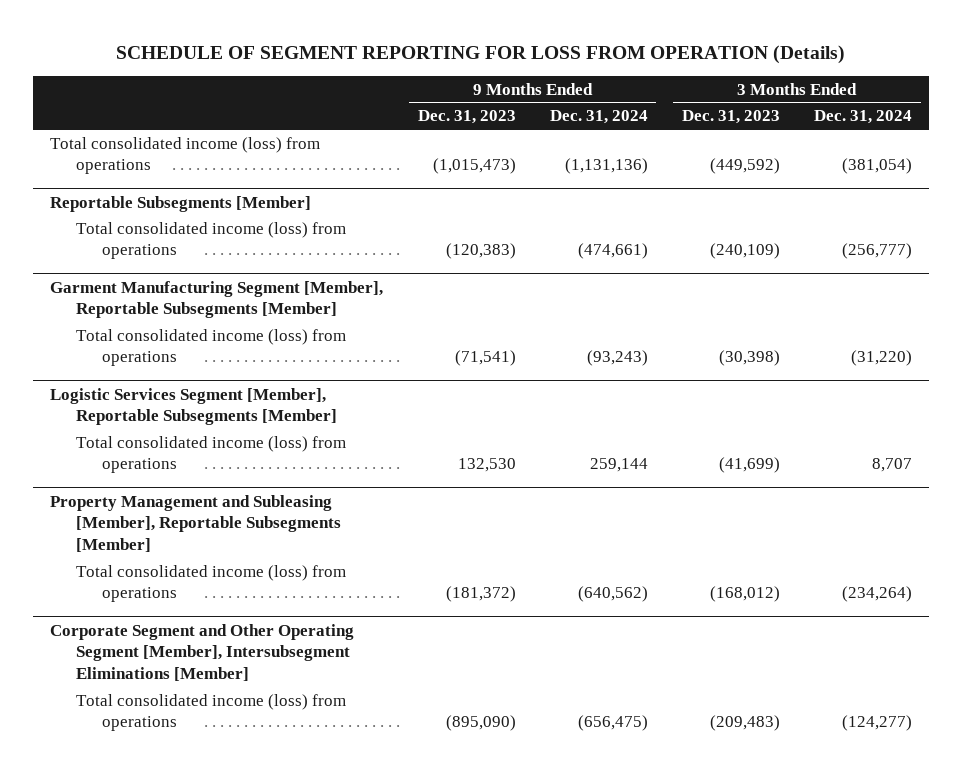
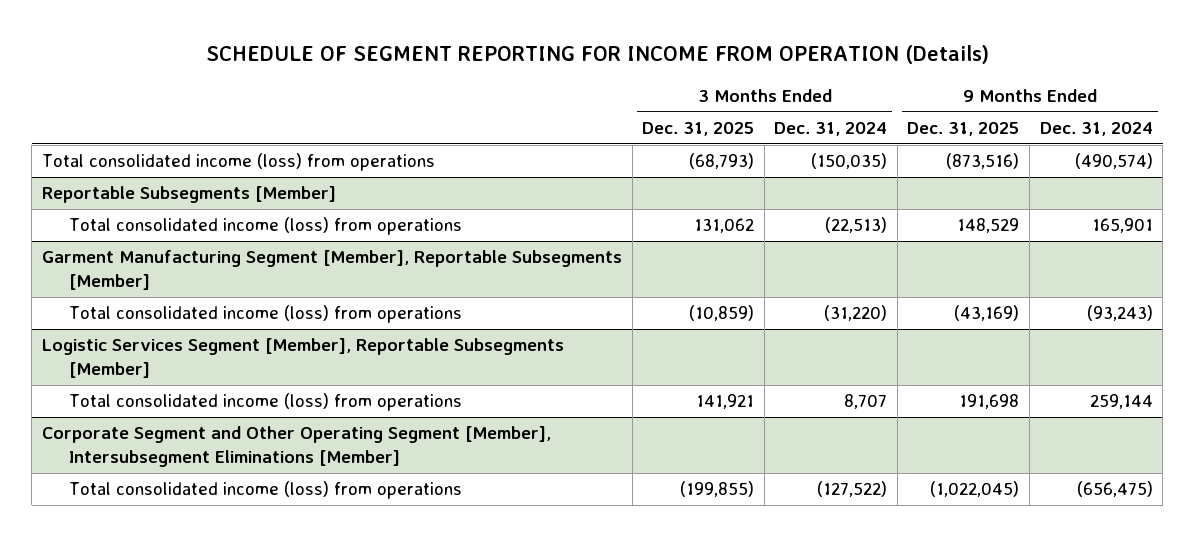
[116,45,846,65] SCHEDULE OF SEGMENT REPORTING FOR LOSS FROM OPERATION (Details) -> [206,44,990,64] SCHEDULE OF SEGMENT REPORTING FOR INCOME FROM OPERATION (Details)
[417,110,516,125] Dec. 31, 2023 -> none
[681,110,780,125] Dec. 31, 2023 -> none
none -> [642,122,755,137] Dec. 31, 2025
none -> [907,122,1020,137] Dec. 31, 2025
[564,158,648,175] (1,131,136) -> [1074,153,1153,170] (490,574)
[842,158,913,175] (381,054) -> [811,153,888,170] (150,035)
[577,243,648,260] (474,661) -> [1091,218,1153,234] 165,901
[842,243,913,260] (256,777) -> [825,217,888,234] (22,513)
[50,494,342,552] Property Management and Subleasing [Member], Reportable Subsegments [Member] -> none
[76,564,347,603] Total consolidated income (loss) from operations -> none
[842,715,913,732] (124,277) -> [817,481,888,498] (127,522)

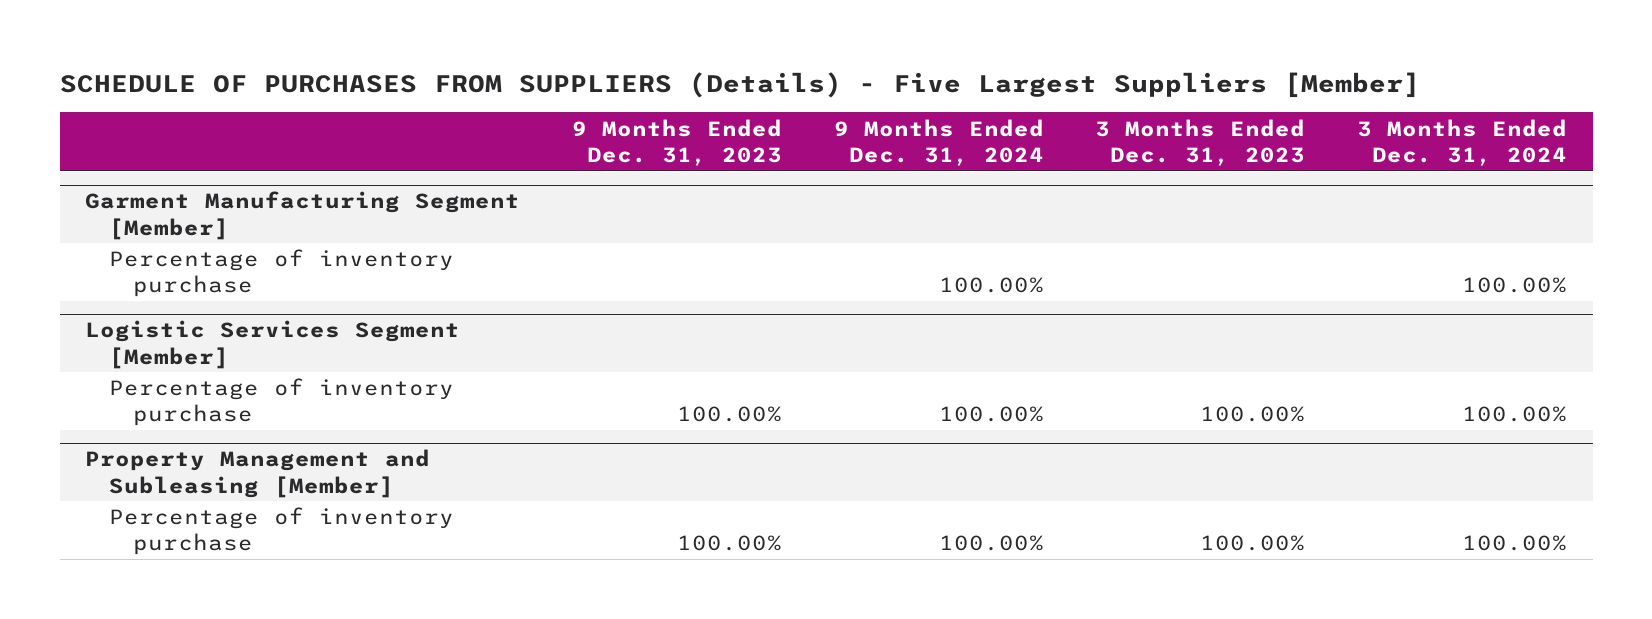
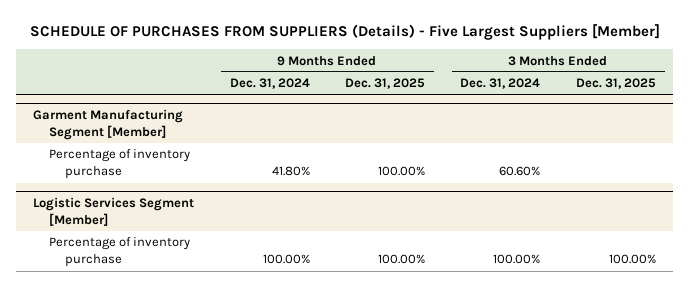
[572,118,783,166] 9 Months Ended Dec. 31, 2023 -> none
[1095,118,1306,166] 3 Months Ended Dec. 31, 2023 -> none
none -> [345,78,426,90] Dec. 31, 2025
none -> [575,78,656,90] Dec. 31, 2025
[938,277,1044,294] 100.00% -> [271,166,310,177] 41.80%
[1462,277,1568,294] 100.00% -> [499,166,541,177] 60.60%
[85,449,431,498] Property Management and Subleasing [Member] -> none
[109,507,455,556] Percentage of inventory purchase -> none

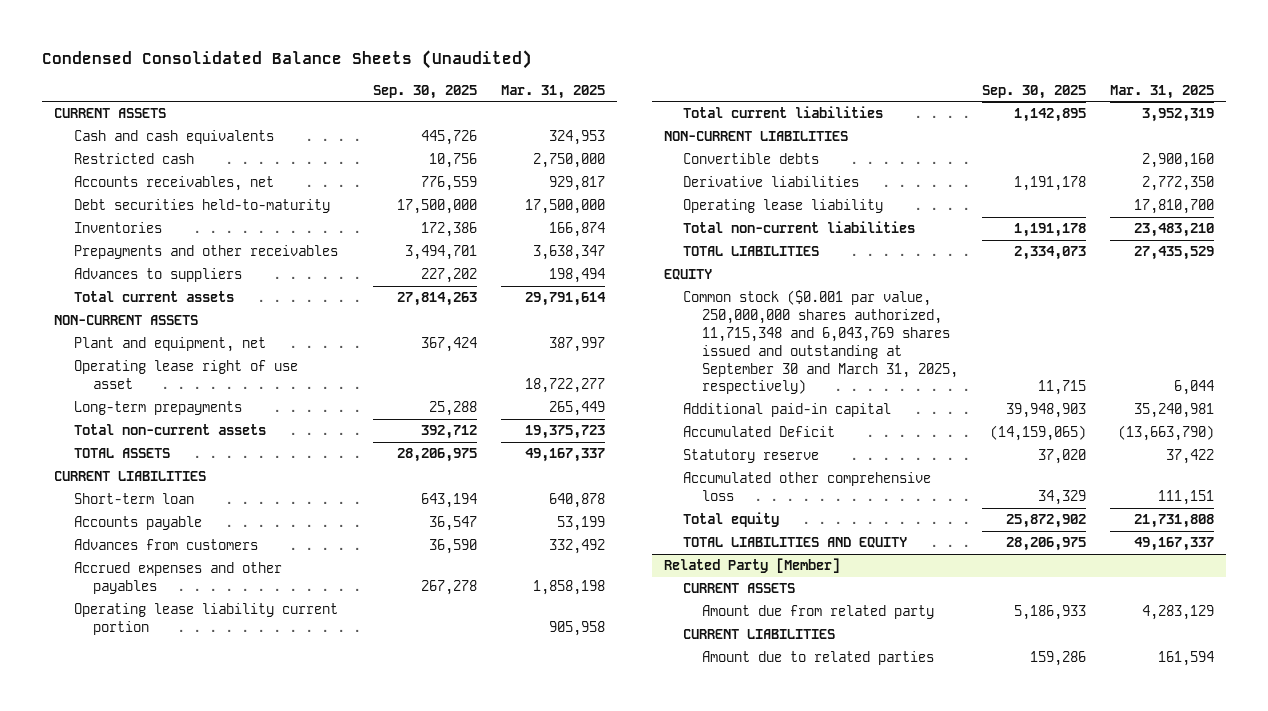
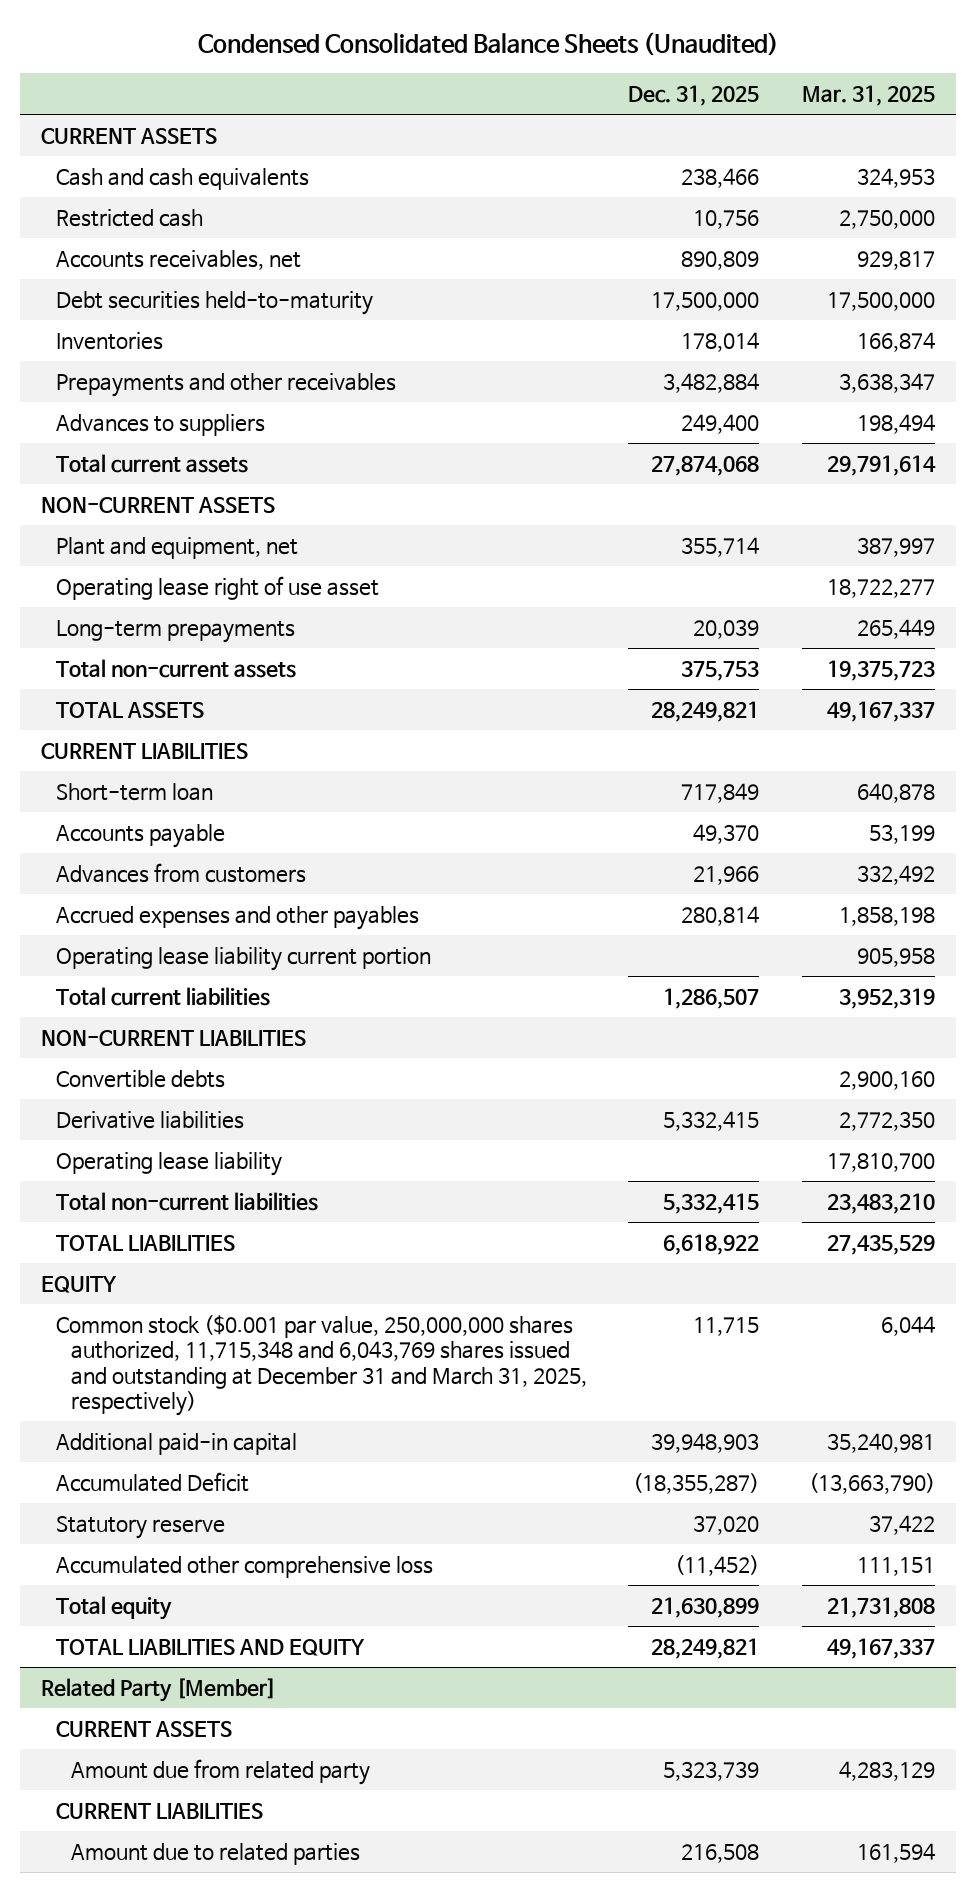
[372,84,477,99] Sep. 30, 2025 -> none
none -> [628,84,760,106] Dec. 31, 2025
[682,290,958,395] Common stock ($0.001 par value, 250,000,000 shares authorized, 11,715,348 and 6,043,769 shares issued and outstanding at September 30 and March 31, 2025, respectively) -> [55,1315,587,1416] Common stock ($0.001 par value, 250,000,000 shares authorized, 11,715,348 and 6,043,769 shares issued and outstanding at December 31 and March 31, 2025, respectively)

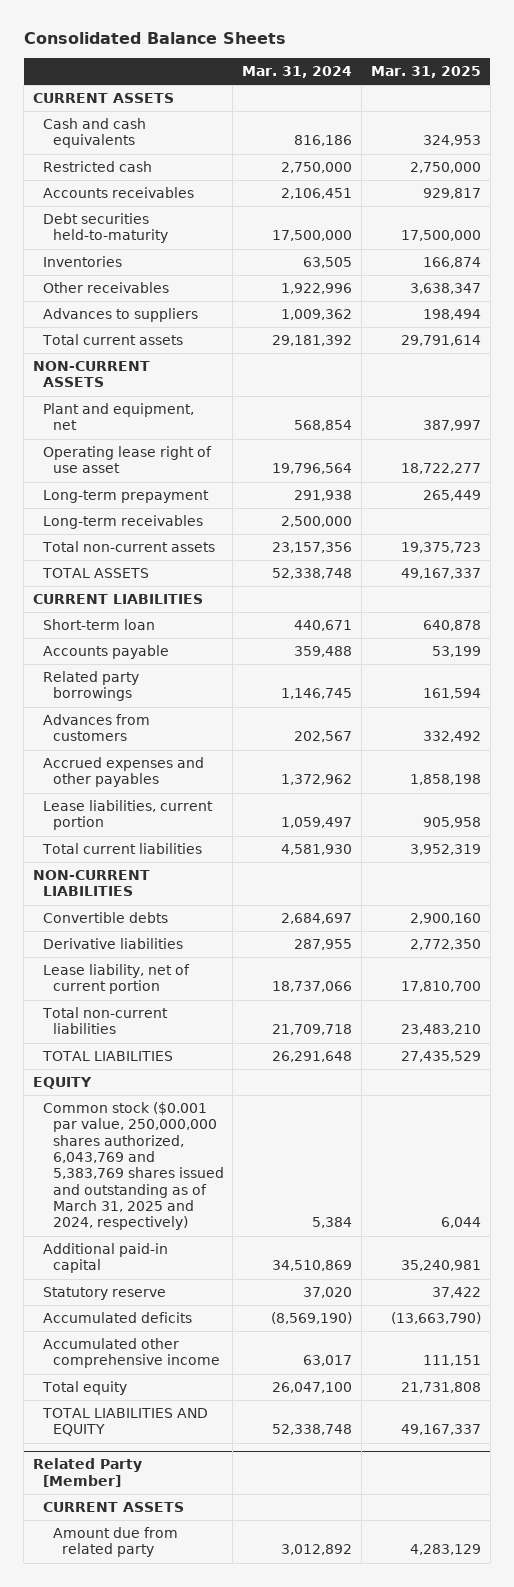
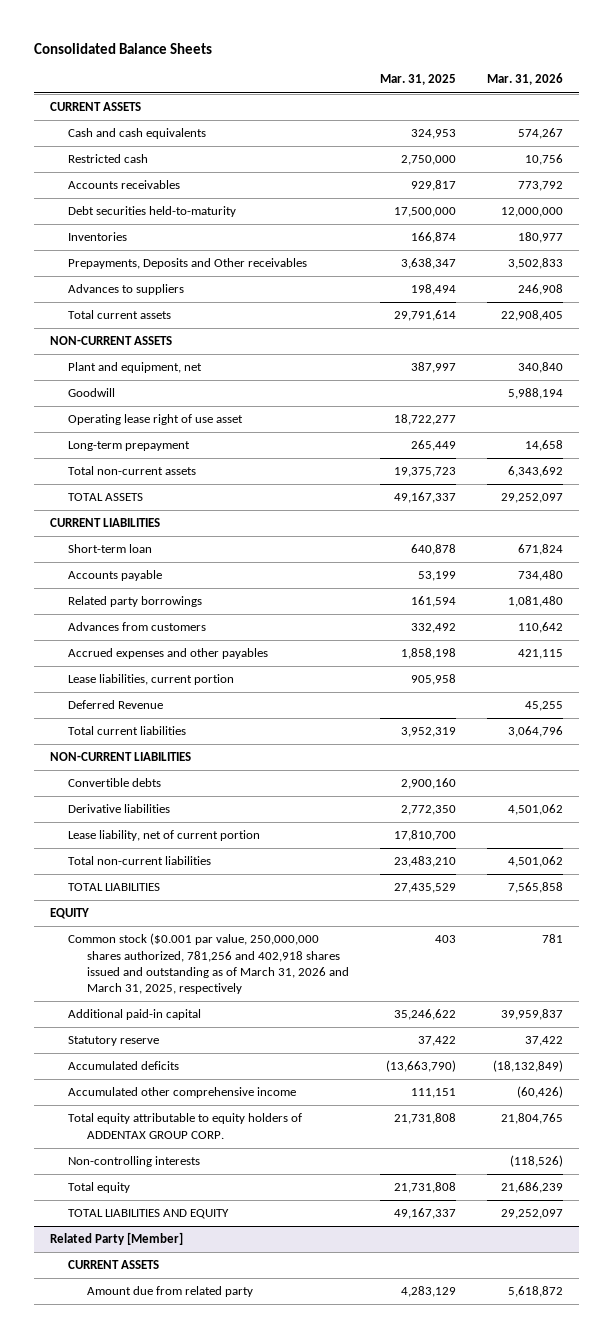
[242,65,353,78] Mar. 31, 2024 -> none
none -> [487,73,564,86] Mar. 31, 2026
[42,282,169,294] Other receivables -> [68,258,308,270] Prepayments, Deposits and Other receivables
none -> [68,388,116,398] Goodwill
[42,515,203,530] Long-term receivables -> none
none -> [68,700,164,710] Deferred Revenue
[42,1102,224,1231] Common stock ($0.001 par value, 250,000,000 shares authorized, 6,043,769 and 5,383,769 shares issued and outstanding as of March 31, 2025 and 2024, respectively) -> [68,933,349,995] Common stock ($0.001 par value, 250,000,000 shares authorized, 781,256 and 402,918 shares issued and outstanding as of March 31, 2026 and March 31, 2025, respectively
[441,1217,482,1229] 6,044 -> [434,935,456,944] 403
[401,1260,482,1272] 35,240,981 -> [393,1009,456,1021] 35,246,622
none -> [68,1113,303,1139] Total equity attributable to equity holders of ADDENTAX GROUP CORP.
none -> [68,1156,201,1168] Non-controlling interests

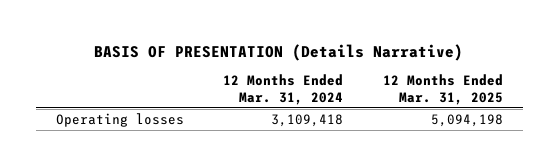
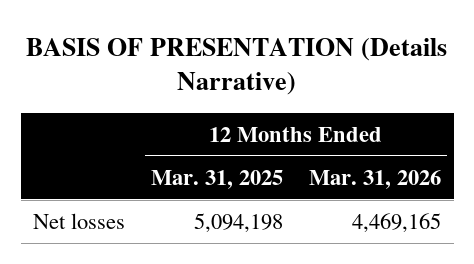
[223,74,344,105] 12 Months Ended Mar. 31, 2024 -> none
none -> [308,169,441,189] Mar. 31, 2026
[55,112,184,127] Operating losses -> [33,212,126,229] Net losses

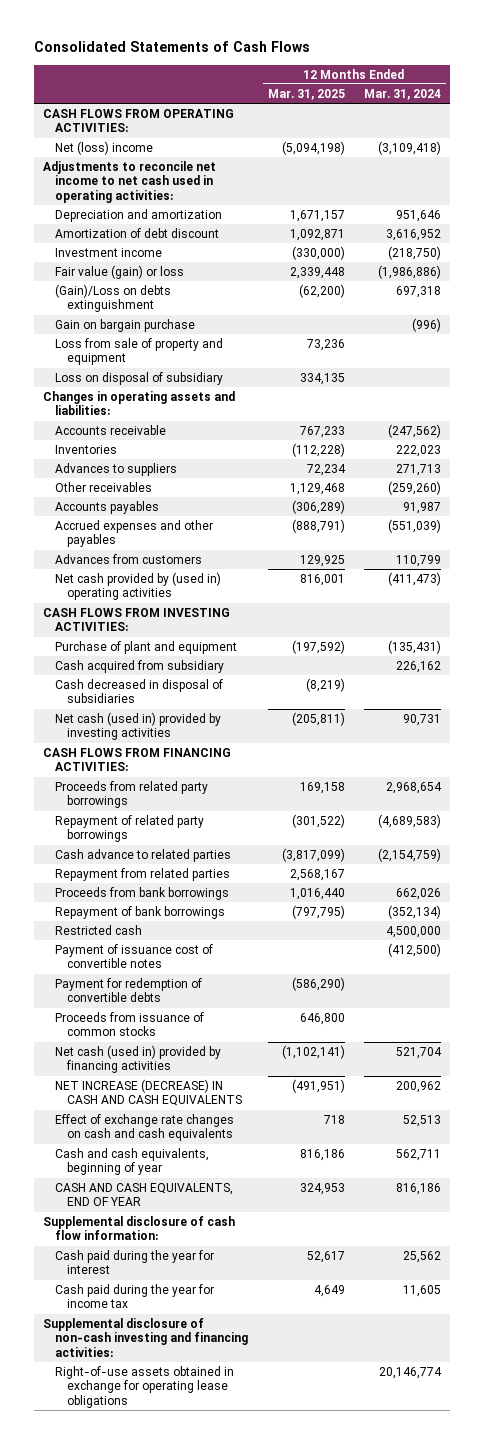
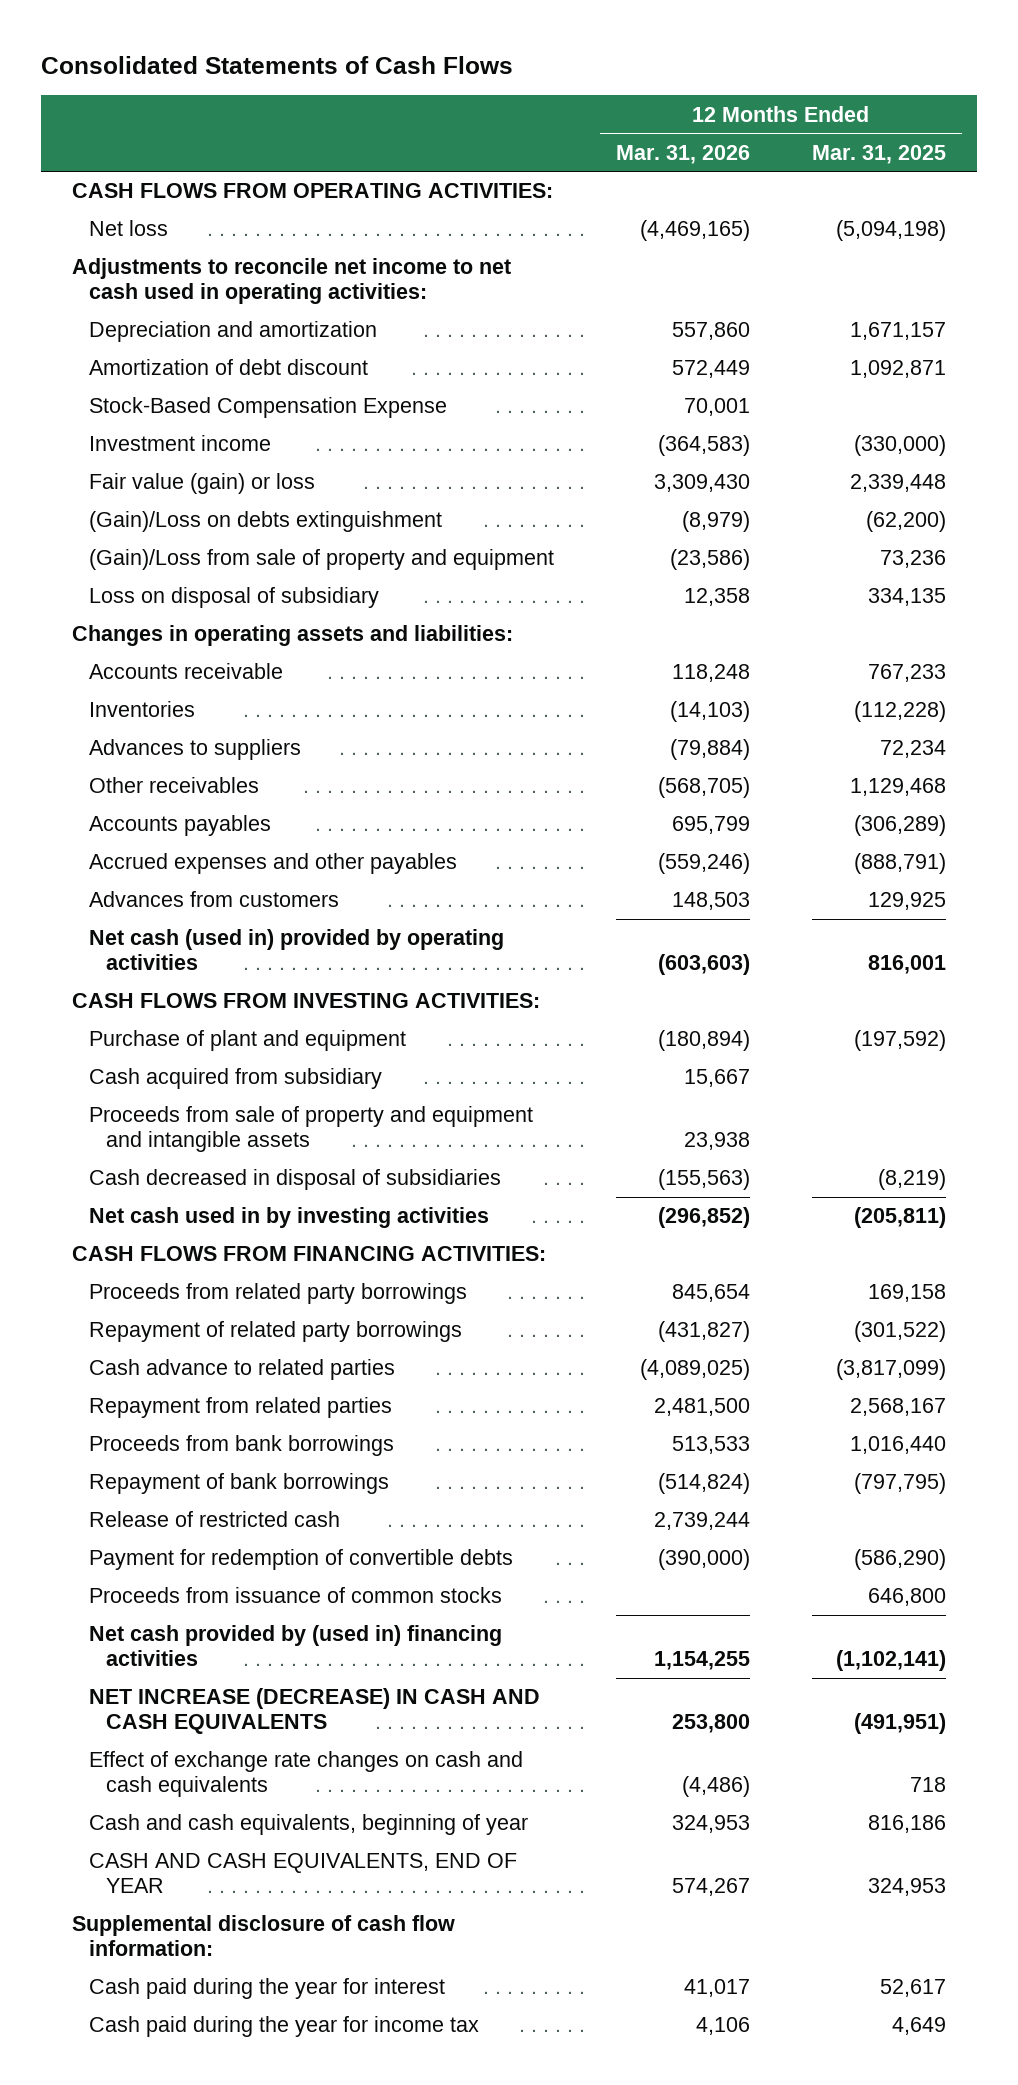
[363,88,441,100] Mar. 31, 2024 -> none
none -> [615,144,750,164] Mar. 31, 2026
[55,140,154,155] Net (loss) income -> [88,220,168,237] Net loss
none -> [88,397,447,419] Stock-Based Compensation Expense
[55,318,196,332] Gain on bargain purchase -> none
[55,337,224,366] Loss from sale of property and equipment -> [88,549,554,571] (Gain)/Loss from sale of property and equipment
[55,571,222,601] Net cash provided by (used in) operating activities -> [88,929,504,970] Net cash (used in) provided by operating activities
none -> [88,1106,533,1152] Proceeds from sale of property and equipment and intangible assets
[55,711,222,741] Net cash (used in) provided by investing activities -> [88,1207,489,1229] Net cash used in by investing activities
[55,943,214,969] Payment of issuance cost of convertible notes -> none
[55,924,143,935] Restricted cash -> [88,1511,340,1528] Release of restricted cash
[55,1044,222,1074] Net cash (used in) provided by financing activities -> [88,1625,502,1666] Net cash provided by (used in) financing activities
[43,1317,249,1357] Supplemental disclosure of non-cash investing and financing activities: -> none
[55,1365,235,1408] Right-of-use assets obtained in exchange for operating lease obligations -> none

